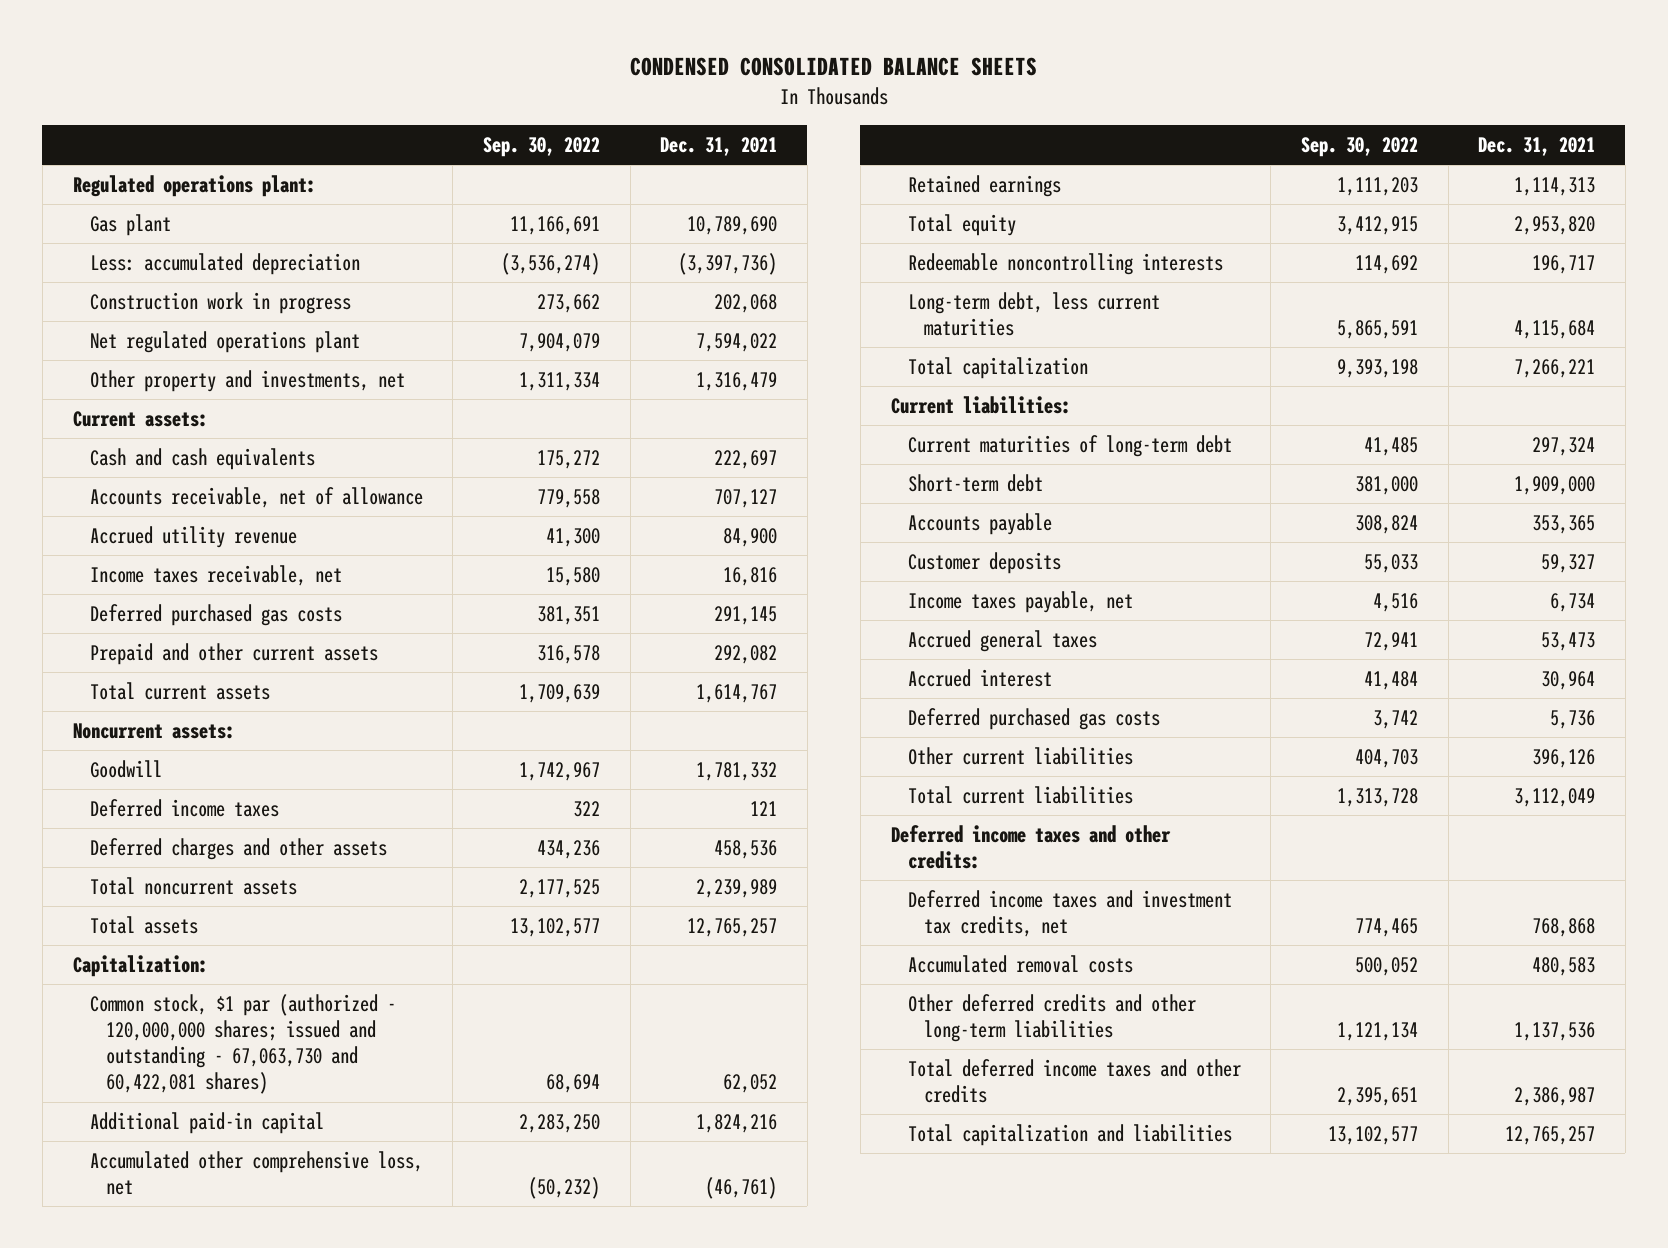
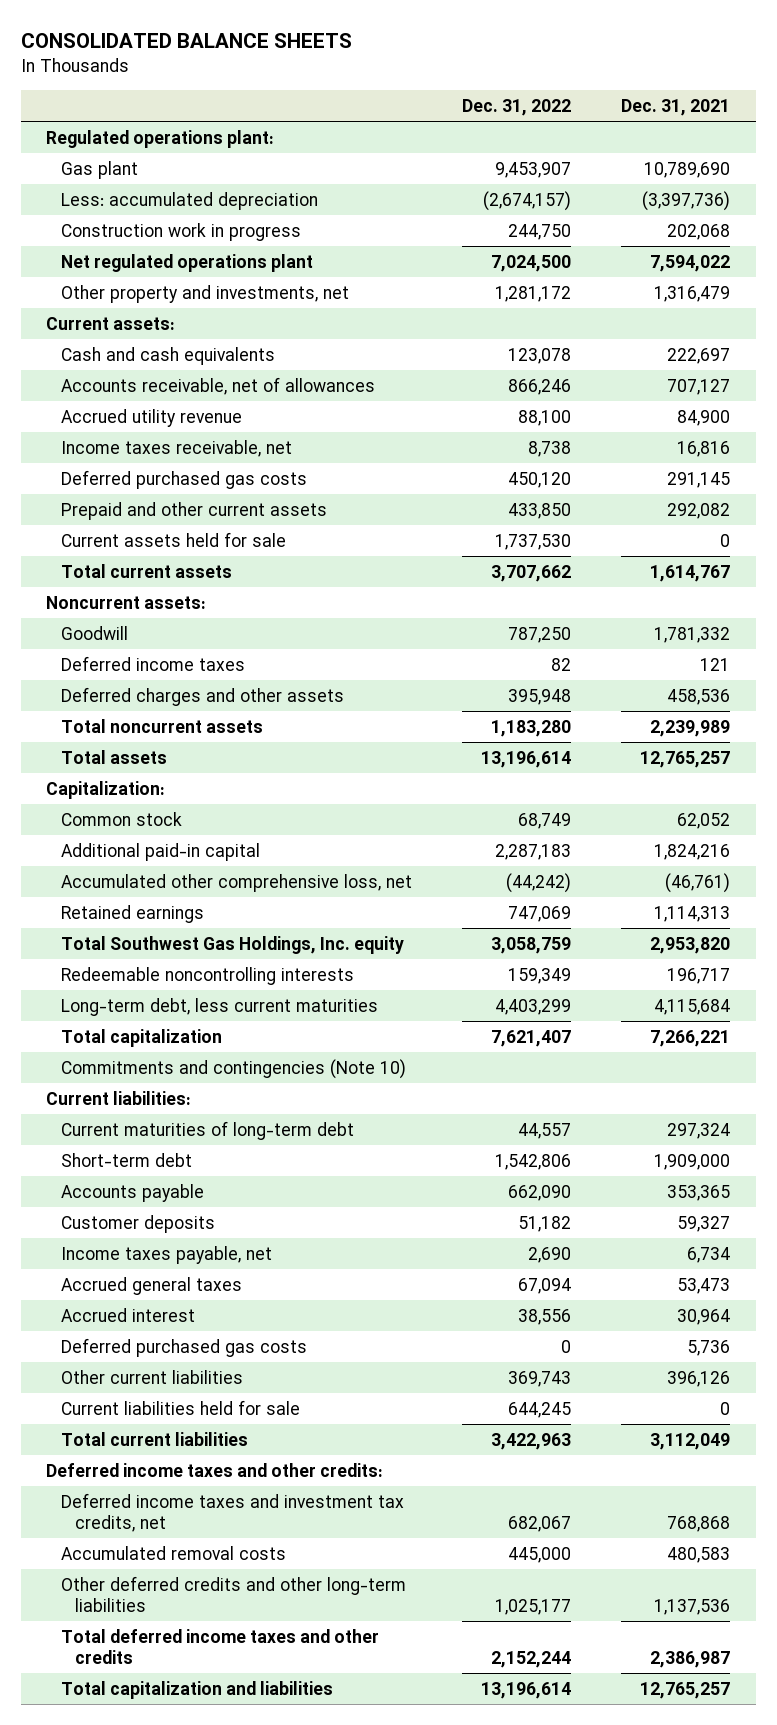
[629,57,1037,77] CONDENSED CONSOLIDATED BALANCE SHEETS -> [21,33,353,49] CONSOLIDATED BALANCE SHEETS
[482,137,600,158] Sep. 30, 2022 -> none
none -> [461,98,571,116] Dec. 31, 2022
[89,487,423,509] Accounts receivable, net of allowance -> [60,376,375,395] Accounts receivable, net of allowances
none -> [60,531,286,547] Current assets held for sale
[89,994,396,1095] Common stock, $1 par (authorized - 120,000,000 shares; issued and outstanding - 67,063,730 and 60,422,081 shares) -> [60,811,182,826] Common stock
[907,214,1016,237] Total equity -> [60,935,404,954] Total Southwest Gas Holdings, Inc. equity
none -> [60,1058,406,1079] Commitments and contingencies (Note 10)
none -> [60,1399,300,1415] Current liabilities held for sale

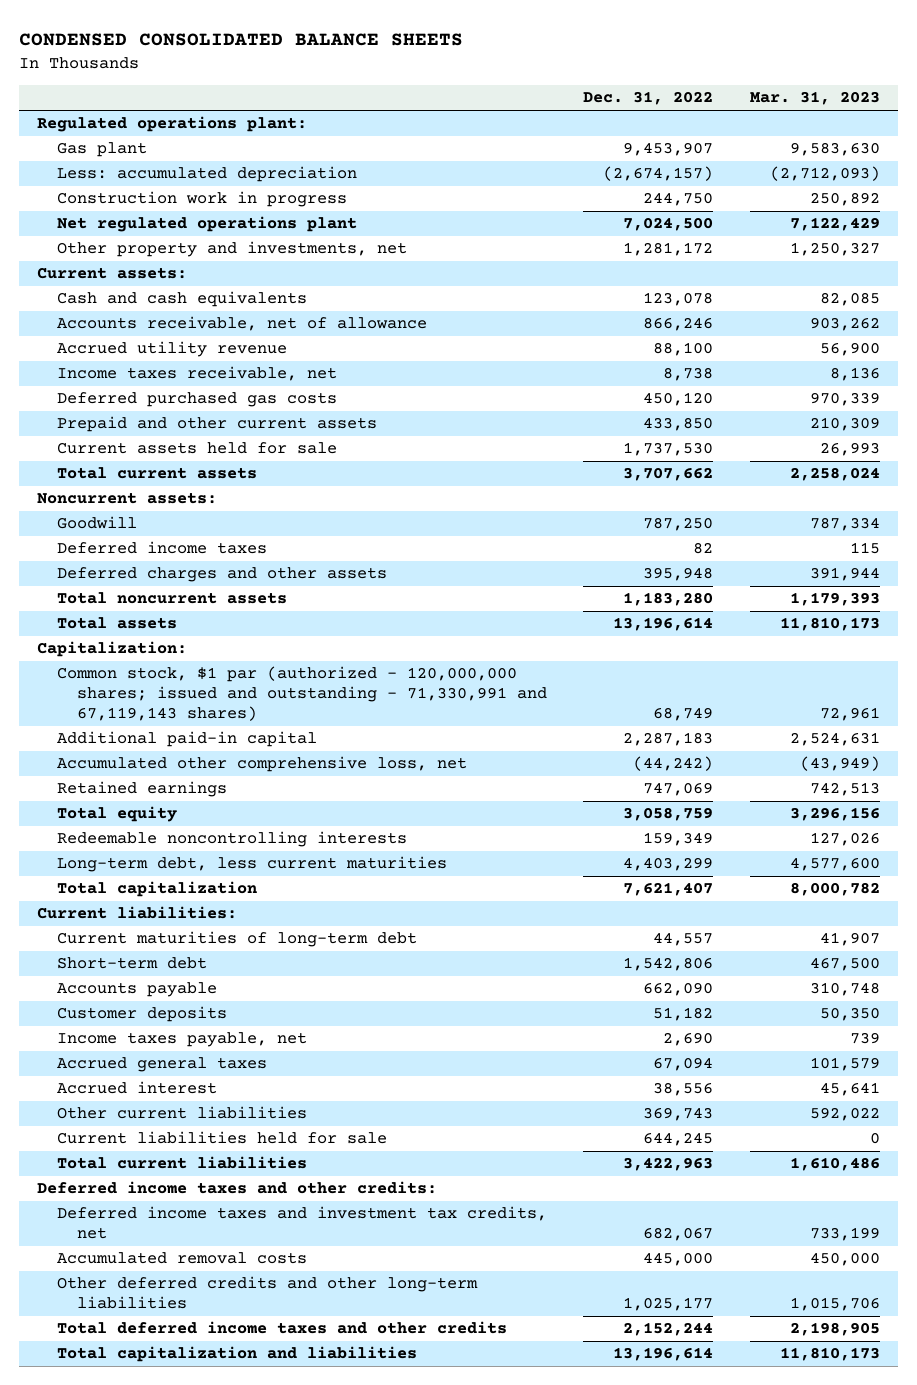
[21,33,353,49] CONSOLIDATED BALANCE SHEETS -> [18,32,463,46] CONDENSED CONSOLIDATED BALANCE SHEETS
[621,98,731,116] Dec. 31, 2021 -> none
none -> [749,91,880,106] Mar. 31, 2023
[60,376,375,395] Accounts receivable, net of allowances -> [56,316,427,332] Accounts receivable, net of allowance
[60,811,182,826] Common stock -> [56,666,547,721] Common stock, $1 par (authorized - 120,000,000 shares; issued and outstanding - 71,330,991 and 67,119,143 shares)
[60,935,404,954] Total Southwest Gas Holdings, Inc. equity -> [56,806,177,823] Total equity
[60,1058,406,1079] Commitments and contingencies (Note 10) -> none
[60,1337,307,1357] Deferred purchased gas costs -> none

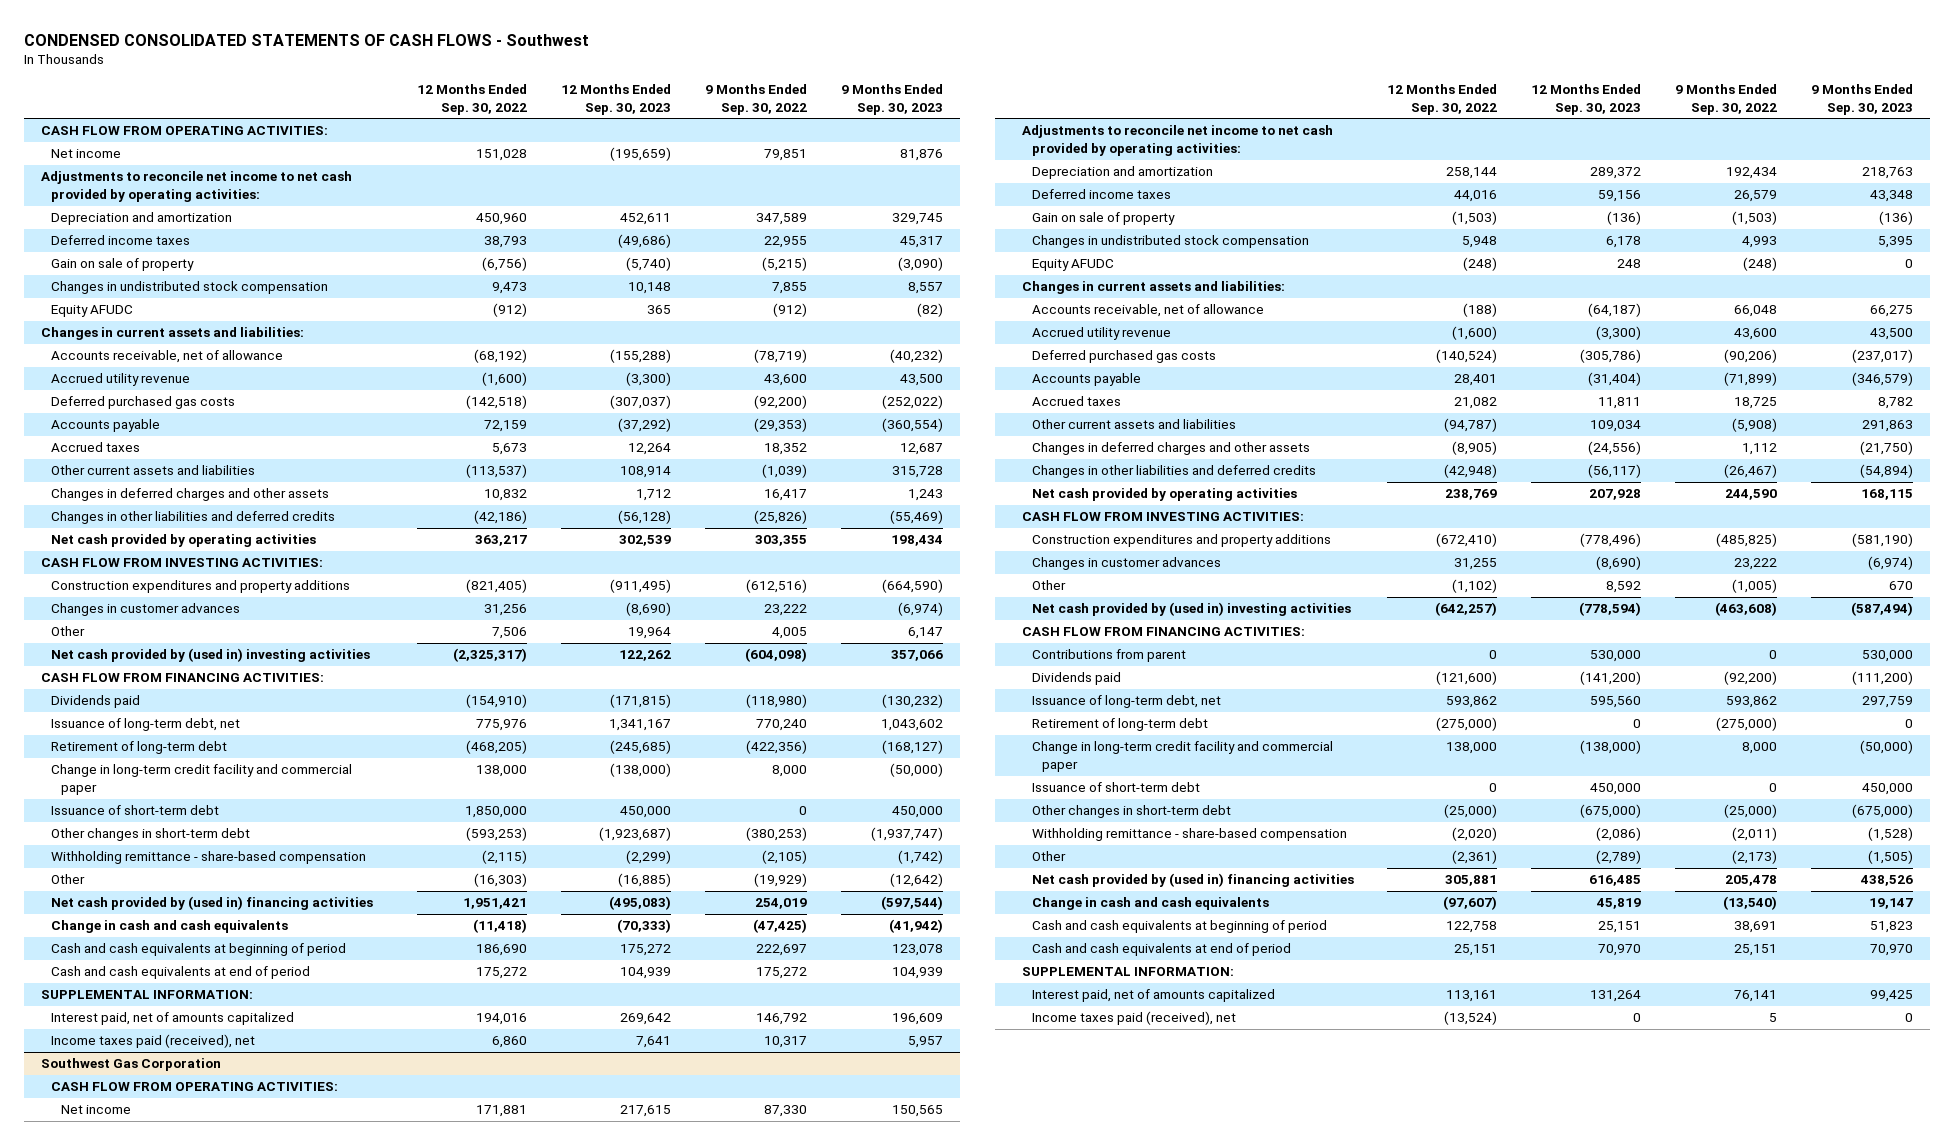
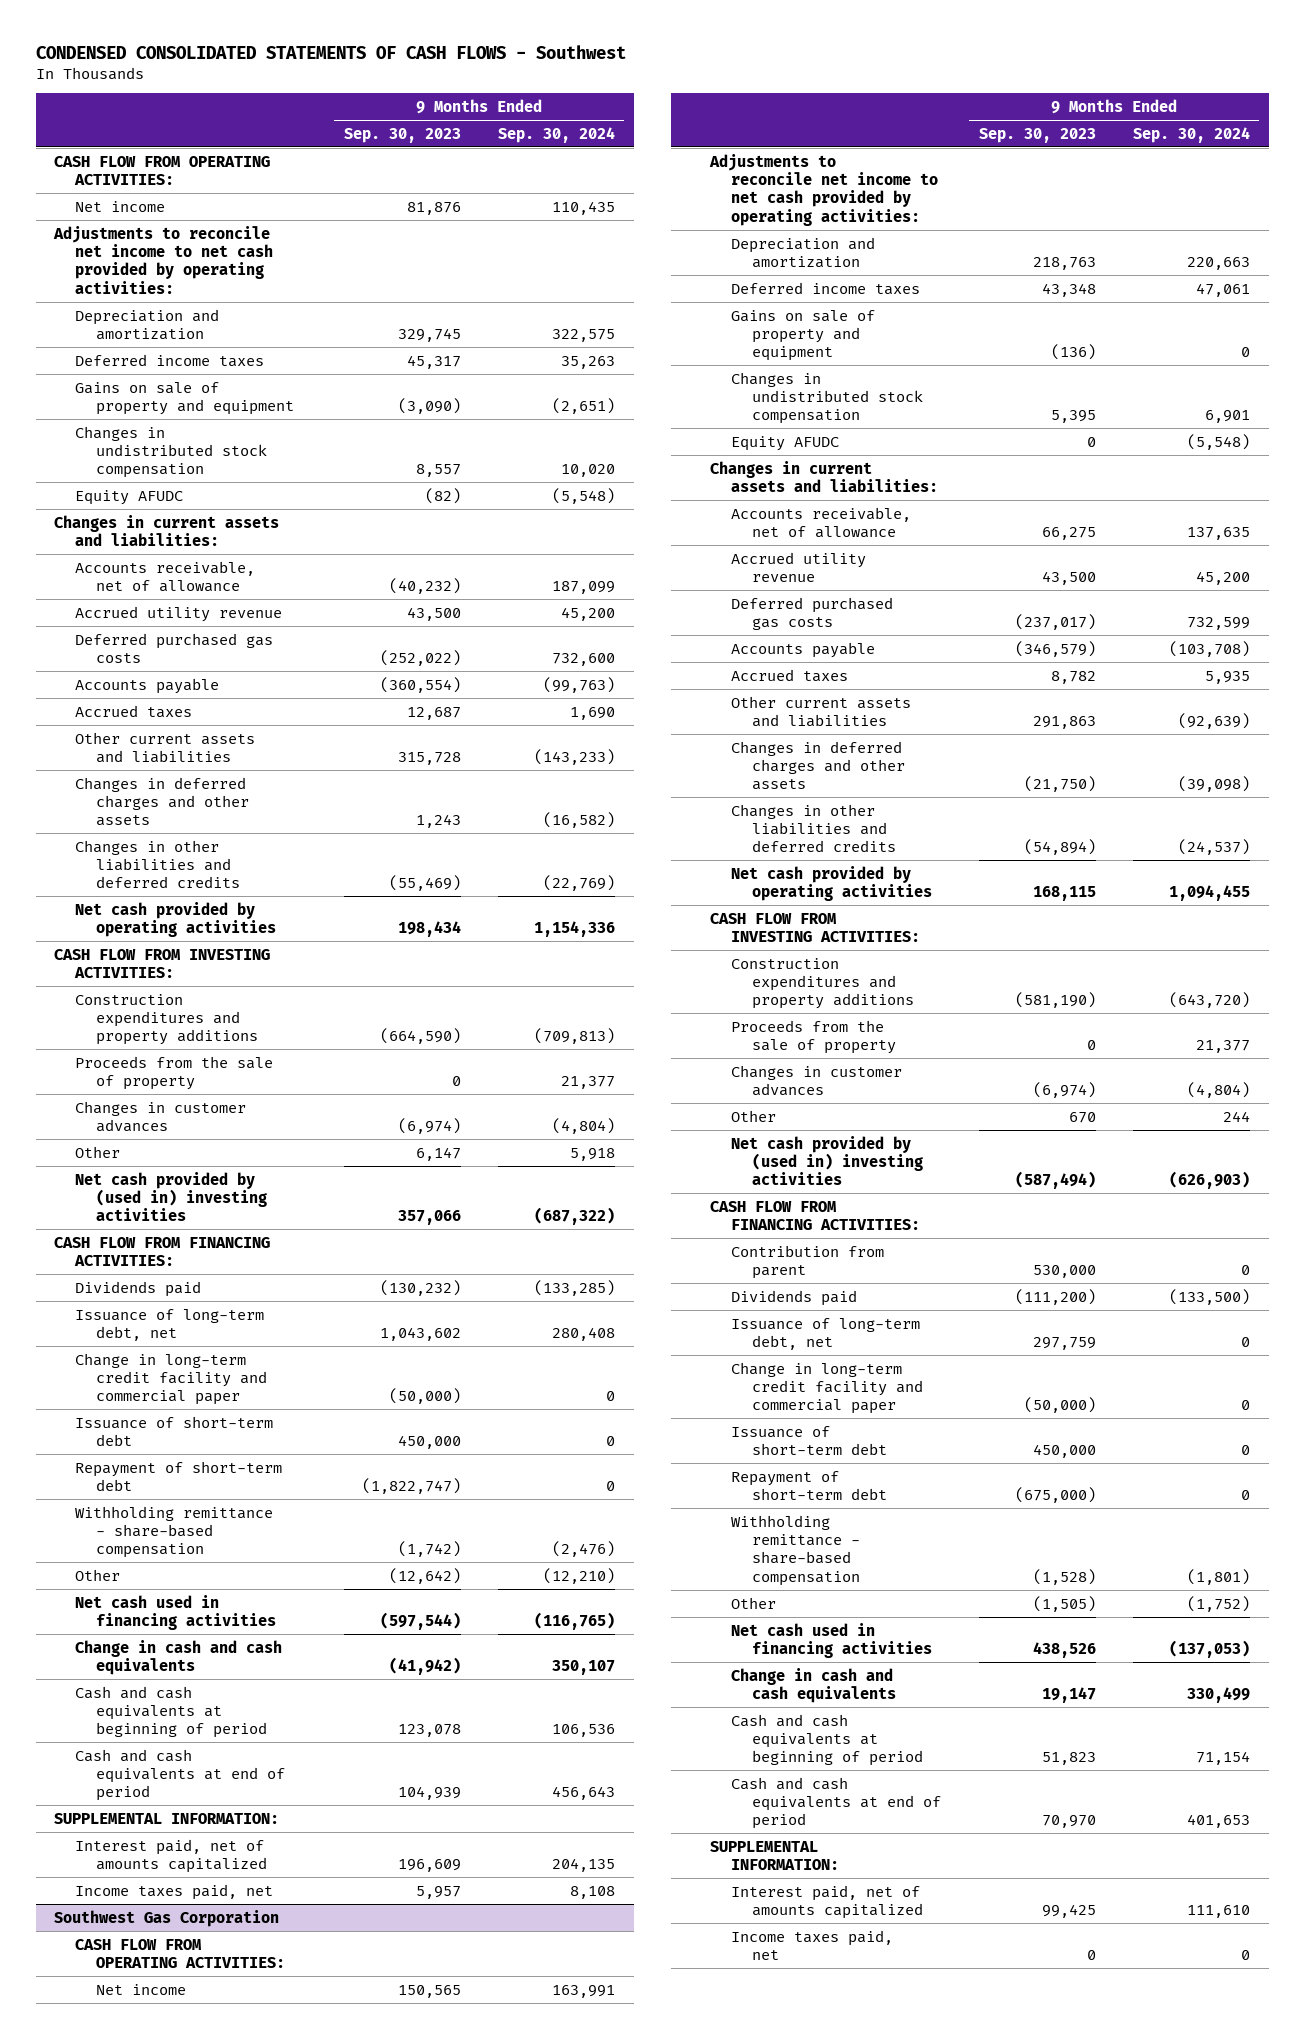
[417,84,528,115] 12 Months Ended Sep. 30, 2022 -> none
[561,84,672,115] 12 Months Ended Sep. 30, 2023 -> none
[705,84,808,115] 9 Months Ended Sep. 30, 2022 -> none
none -> [498,126,616,143] Sep. 30, 2024
[51,258,195,272] Gain on sale of property -> [75,381,295,415] Gains on sale of property and equipment
none -> [75,1055,274,1090] Proceeds from the sale of property
[51,741,228,755] Retirement of long-term debt -> none
[51,828,251,842] Other changes in short-term debt -> none
none -> [75,1460,283,1491] Repayment of short-term debt
[51,896,374,911] Net cash provided by (used in) financing activities -> [75,1594,277,1630] Net cash used in financing activities
[51,1034,256,1049] Income taxes paid (received), net -> [75,1883,274,1900] Income taxes paid, net
[1031,212,1175,226] Gain on sale of property -> [731,309,876,362] Gains on sale of property and equipment
none -> [731,1019,897,1054] Proceeds from the sale of property
[1031,649,1186,663] Contributions from parent -> [731,1244,885,1279] Contribution from parent
[1031,718,1208,732] Retirement of long-term debt -> none
[1031,805,1231,819] Other changes in short-term debt -> [731,1470,888,1500] Repayment of short-term debt
[1031,873,1354,888] Net cash provided by (used in) financing activities -> [731,1622,933,1658] Net cash used in financing activities
[1031,1011,1236,1026] Income taxes paid (received), net -> [731,1929,894,1960] Income taxes paid, net

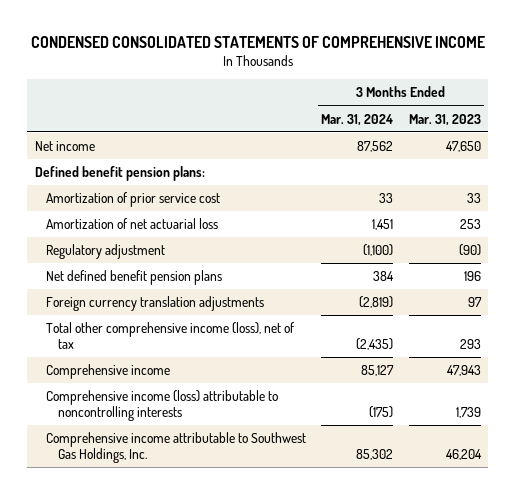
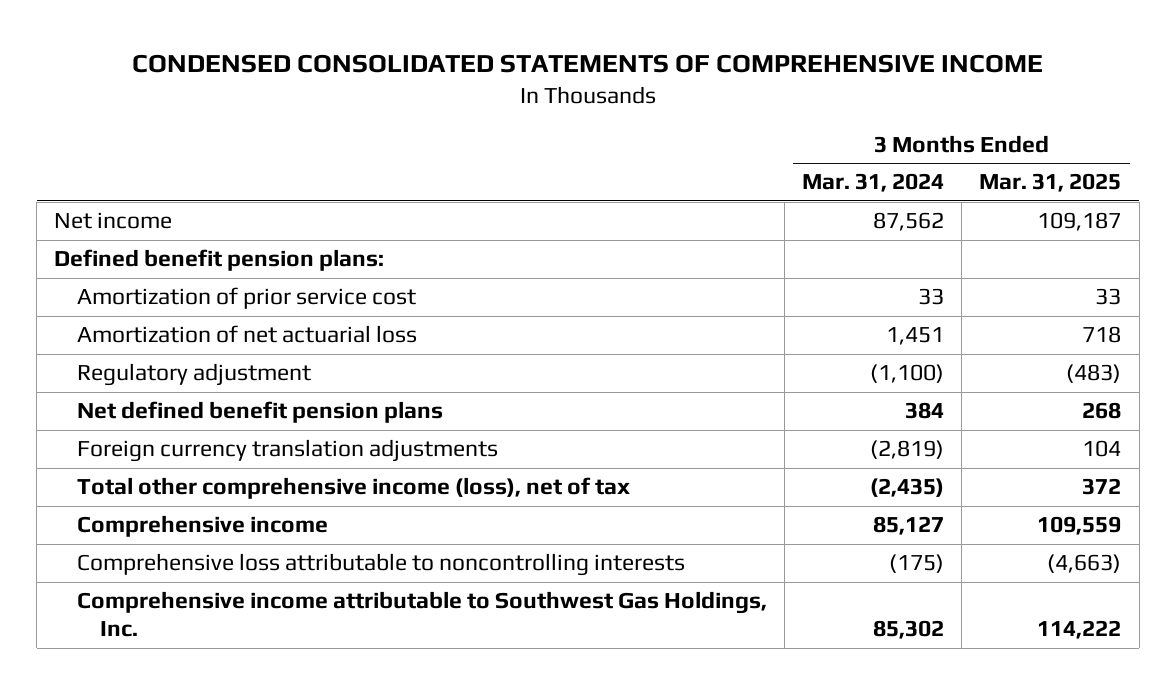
[408,113,481,126] Mar. 31, 2023 -> none
none -> [979,173,1122,193] Mar. 31, 2025
[46,390,279,421] Comprehensive income (loss) attributable to noncontrolling interests -> [76,553,685,577] Comprehensive loss attributable to noncontrolling interests

